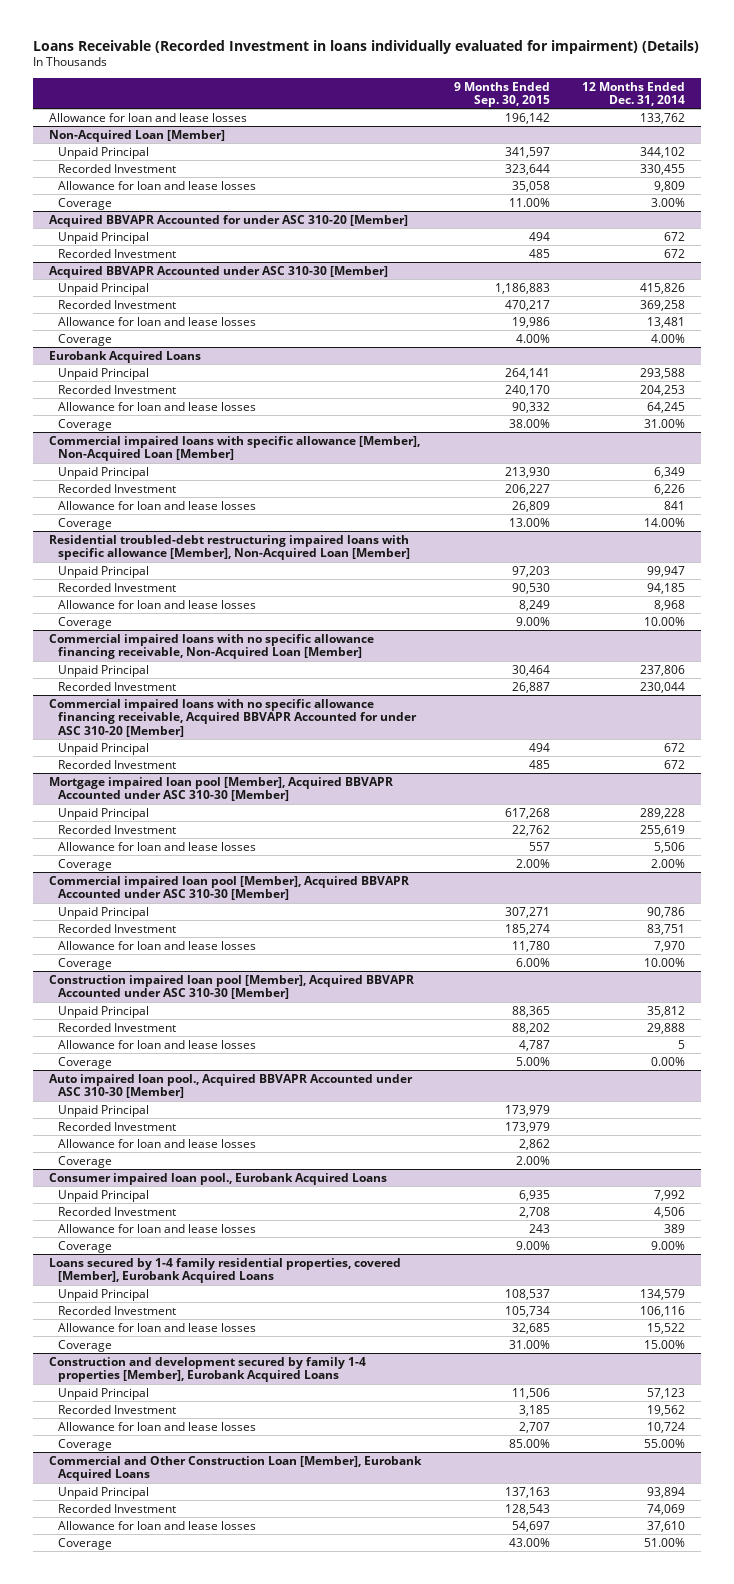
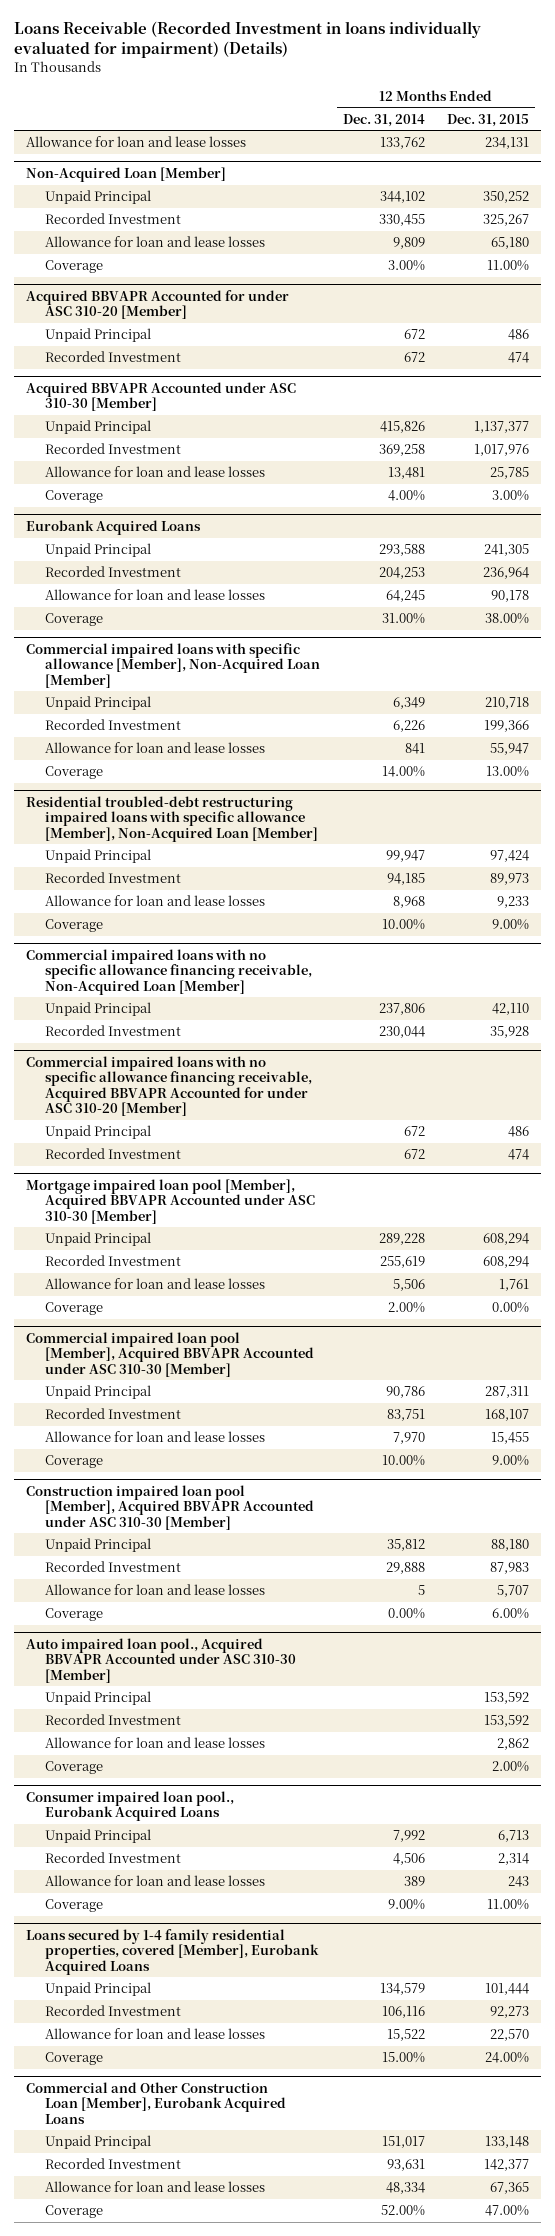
[453,81,550,108] 9 Months Ended Sep. 30, 2015 -> none
none -> [447,113,530,127] Dec. 31, 2015
[48,1356,366,1383] Construction and development secured by family 1-4 properties [Member], Eurobank Acquired Loans -> none
[58,1387,150,1400] Unpaid Principal -> none
[58,1404,177,1414] Recorded Investment -> none
[58,1421,257,1431] Allowance for loan and lease losses -> none
[58,1438,113,1451] Coverage -> none
[647,1486,686,1498] 93,894 -> [381,2136,425,2149] 151,017
[647,1503,686,1515] 74,069 -> [386,2159,425,2172] 93,631
[647,1520,686,1532] 37,610 -> [385,2182,425,2195] 48,334
[644,1537,686,1547] 51.00% -> [380,2205,425,2217] 52.00%

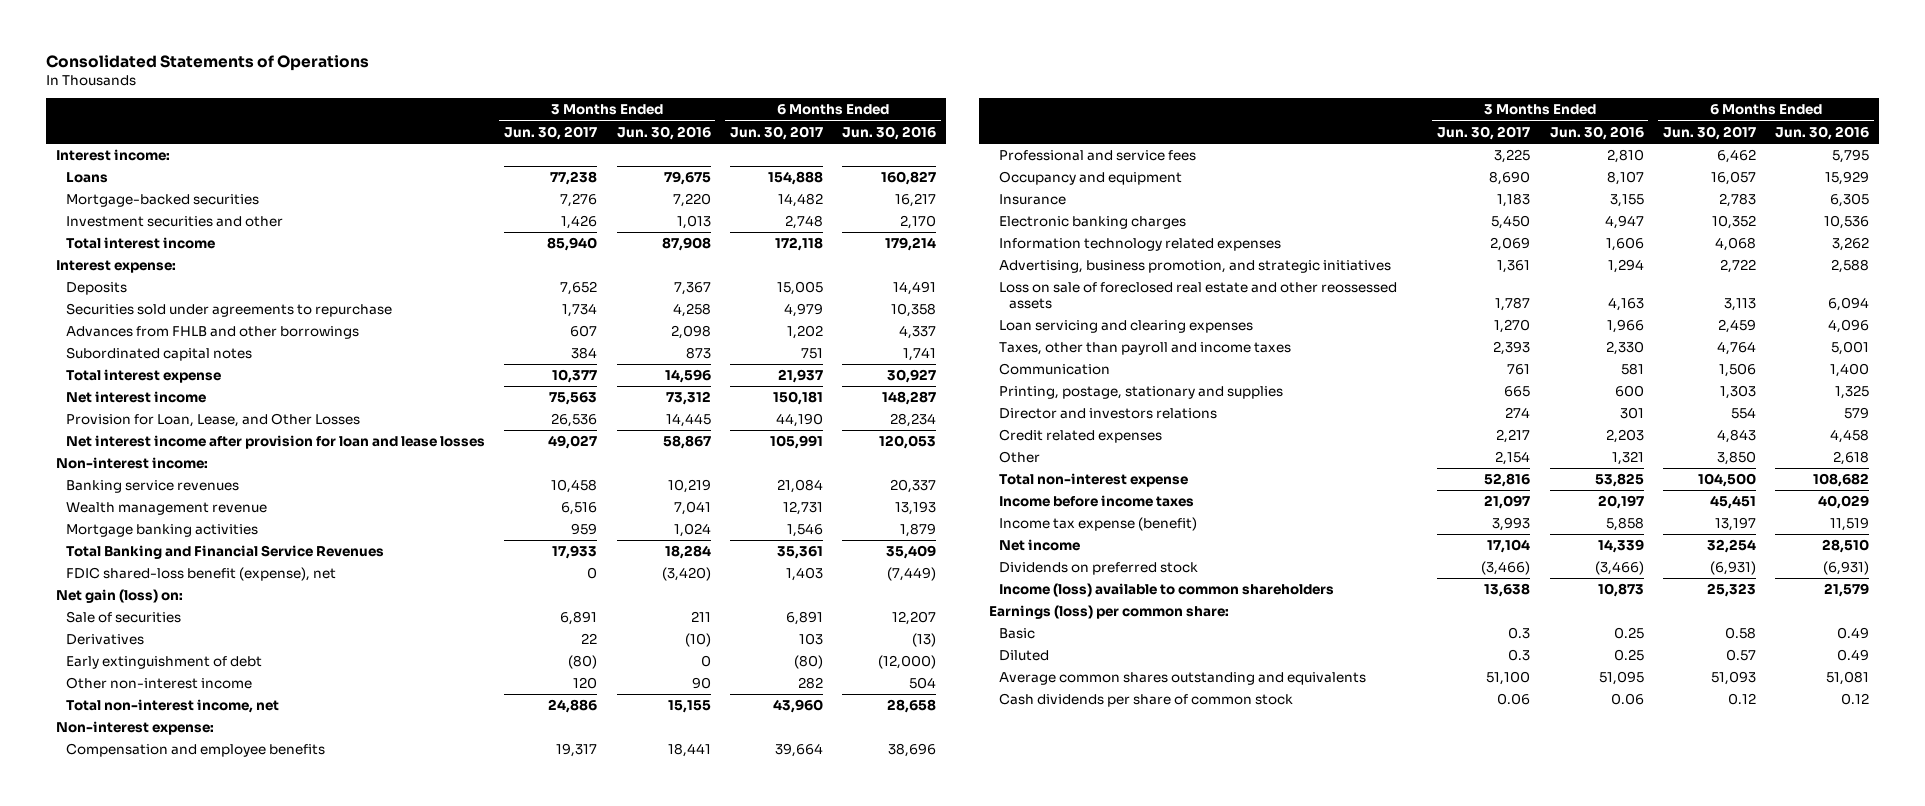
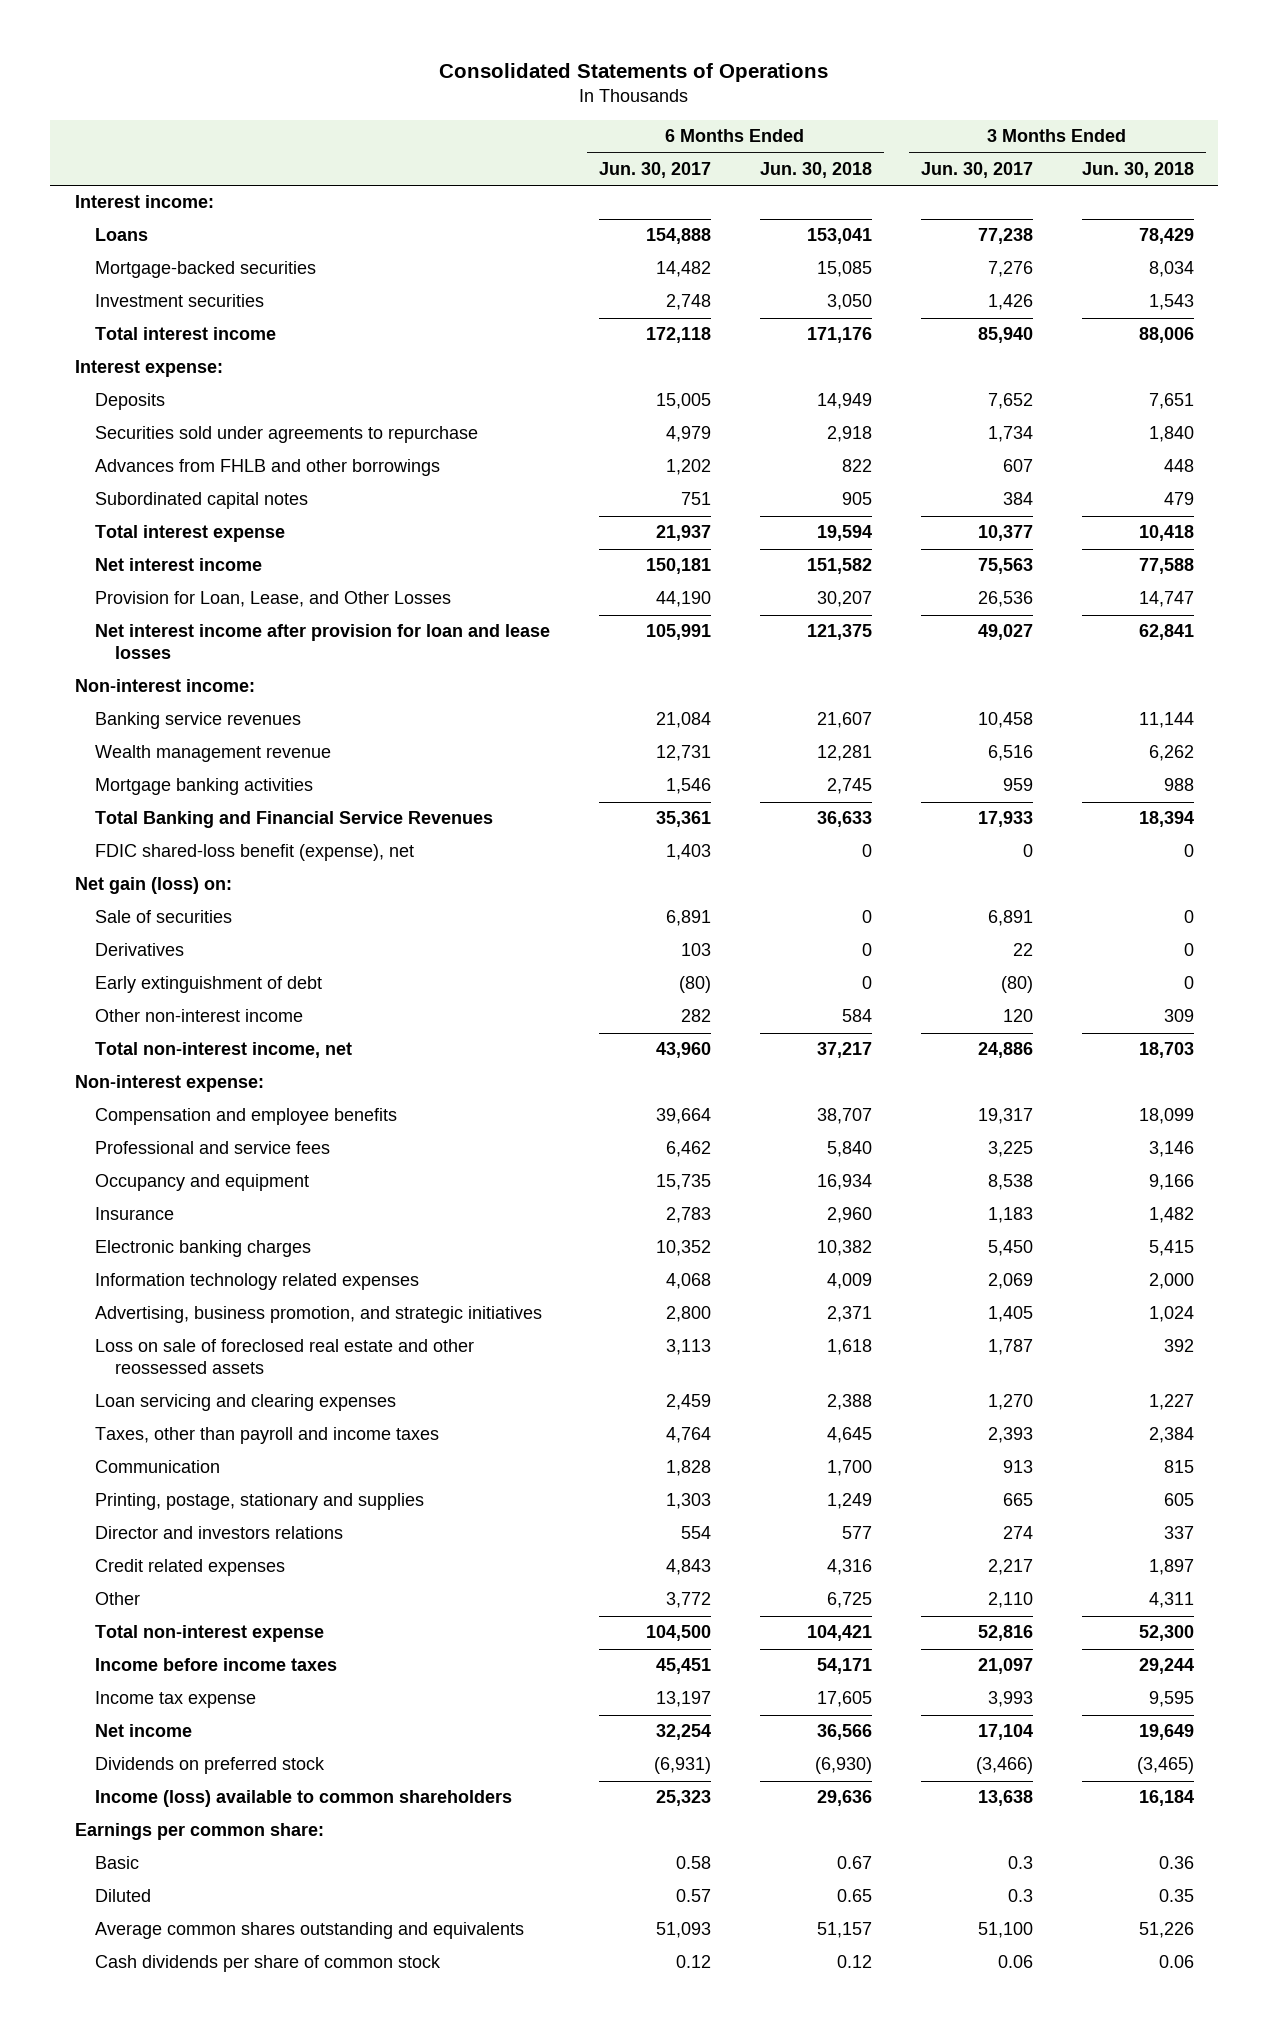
[616,125,711,140] Jun. 30, 2016 -> none
[842,125,937,140] Jun. 30, 2016 -> none
none -> [759,162,872,179] Jun. 30, 2018
none -> [1081,162,1194,179] Jun. 30, 2018
[65,216,283,228] Investment securities and other -> [94,294,264,308] Investment securities
[1489,171,1531,186] 8,690 -> [987,1174,1033,1191] 8,538
[1710,171,1756,186] 16,057 -> [655,1174,711,1191] 15,735
[1497,260,1531,274] 1,361 -> [987,1306,1033,1323] 1,405
[1719,259,1756,274] 2,722 -> [665,1306,711,1323] 2,800
[1507,364,1531,376] 761 -> [1002,1460,1033,1474] 913
[1718,363,1756,378] 1,506 -> [665,1460,711,1477] 1,828
[1495,451,1531,466] 2,154 -> [987,1592,1033,1609] 2,110
[1716,451,1756,466] 3,850 -> [665,1592,711,1609] 3,772
[998,517,1197,532] Income tax expense (benefit) -> [94,1691,256,1709] Income tax expense
[988,605,1229,620] Earnings (loss) per common share: -> [74,1823,324,1841] Earnings per common share:

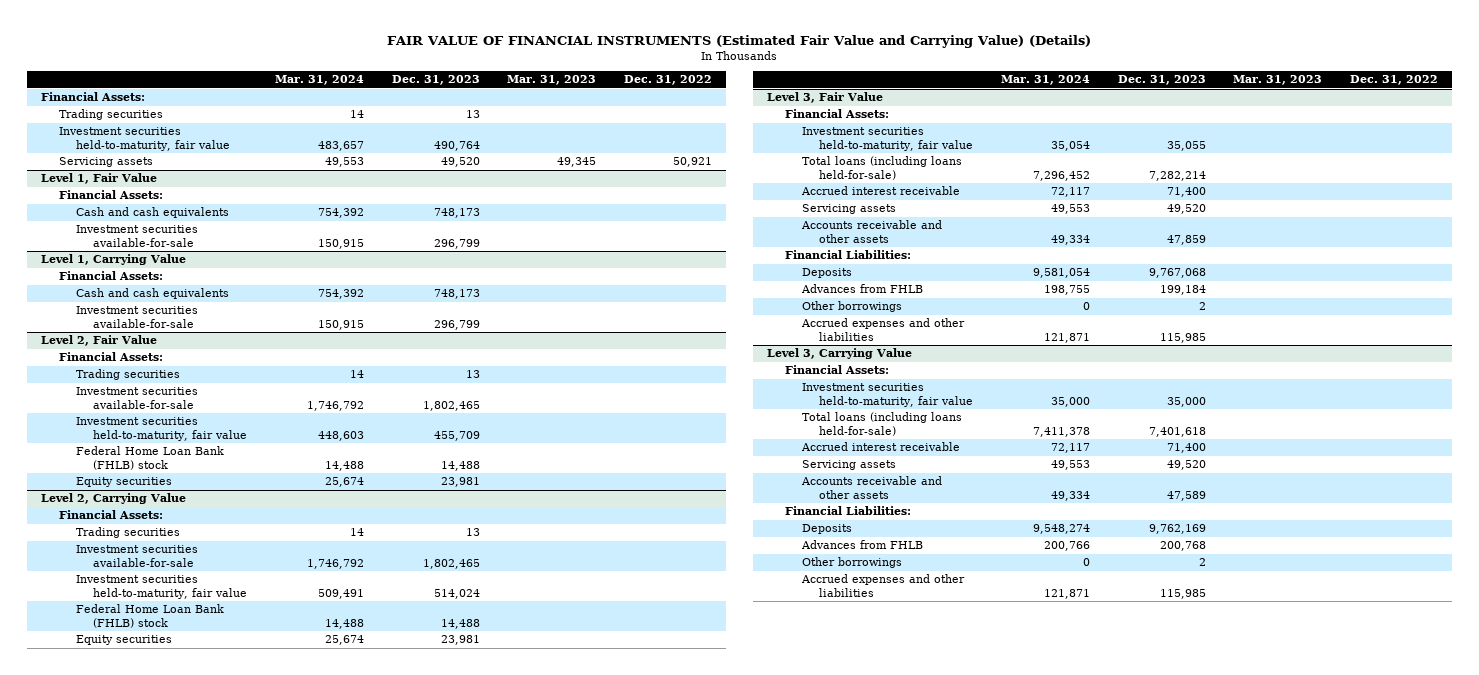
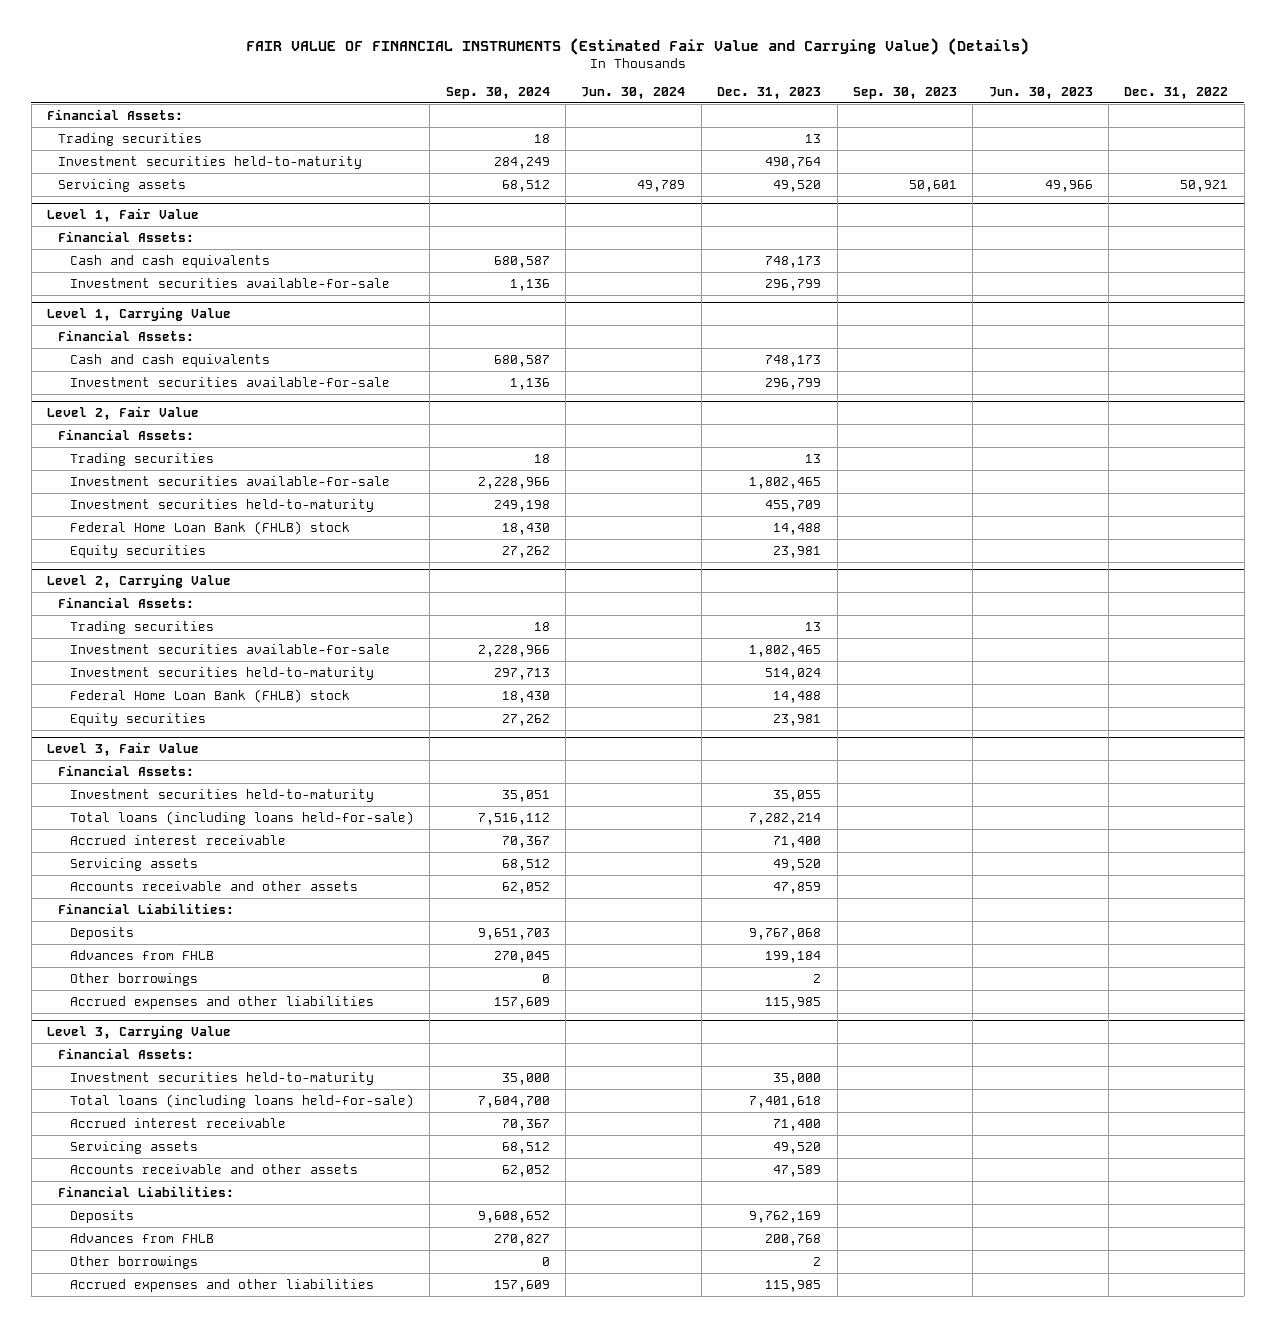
[274,75,364,86] Mar. 31, 2024 -> none
[507,75,597,86] Mar. 31, 2023 -> none
none -> [445,86,550,99] Sep. 30, 2024
none -> [581,86,686,99] Jun. 30, 2024
none -> [852,86,957,99] Sep. 30, 2023
none -> [988,86,1093,99] Jun. 30, 2023
[58,127,231,151] Investment securities held-to-maturity, fair value -> [58,155,363,169] Investment securities held-to-maturity
[76,417,248,441] Investment securities held-to-maturity, fair value -> [69,498,374,512] Investment securities held-to-maturity
[76,575,248,599] Investment securities held-to-maturity, fair value -> [69,666,374,680] Investment securities held-to-maturity
[801,127,974,151] Investment securities held-to-maturity, fair value -> [69,788,374,802] Investment securities held-to-maturity
[801,383,974,407] Investment securities held-to-maturity, fair value -> [69,1071,374,1085] Investment securities held-to-maturity

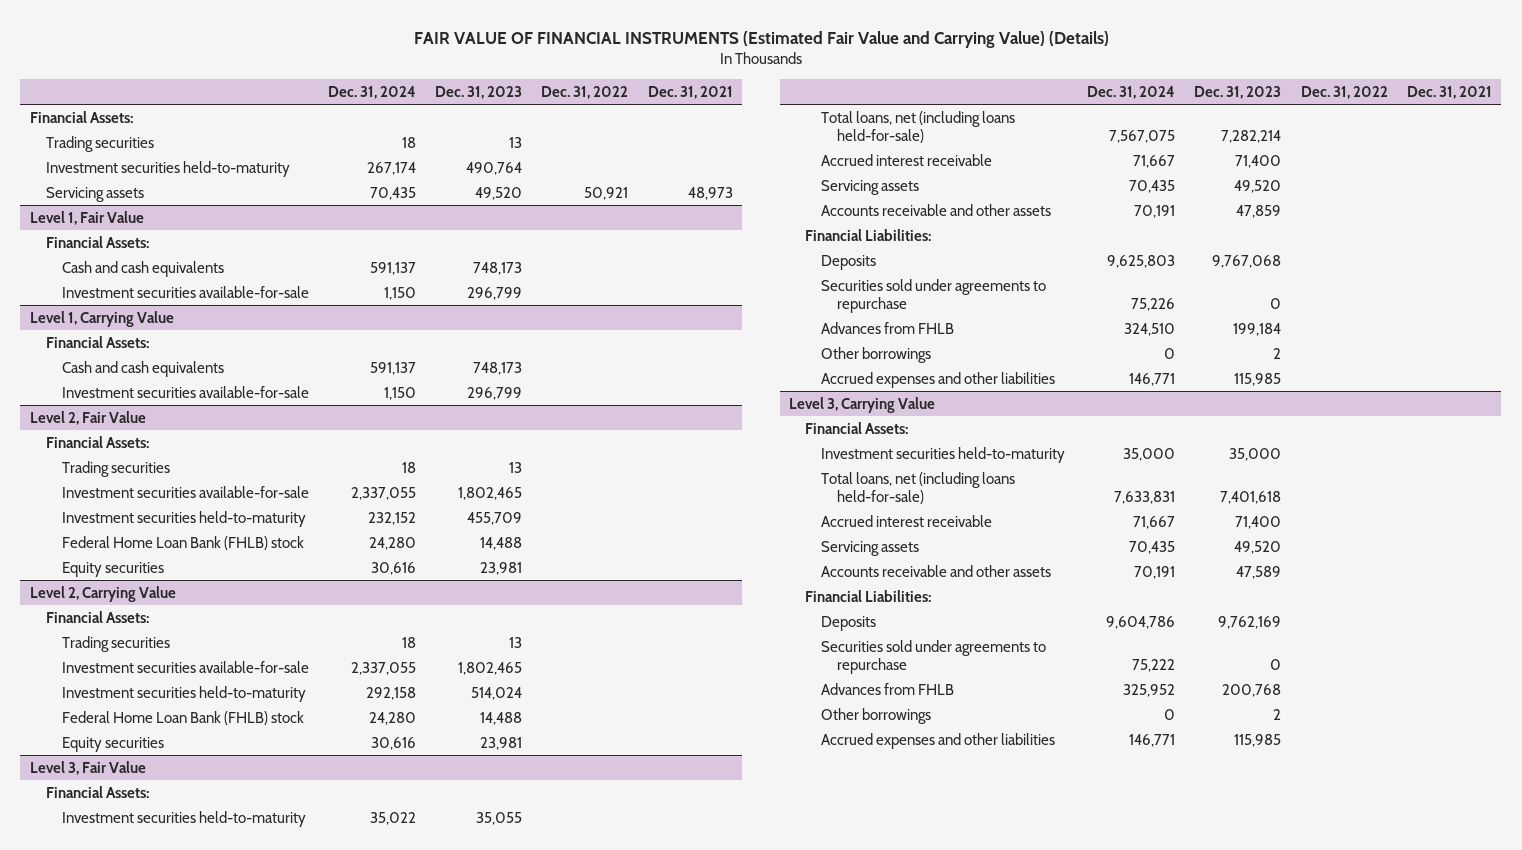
[445,86,550,99] Sep. 30, 2024 -> none
[581,86,686,99] Jun. 30, 2024 -> none
[852,86,957,99] Sep. 30, 2023 -> none
[988,86,1093,99] Jun. 30, 2023 -> none
none -> [328,85,417,99] Dec. 31, 2024
none -> [647,85,733,99] Dec. 31, 2021
[69,810,414,825] Total loans (including loans held-for-sale) -> [821,110,1016,143] Total loans, net (including loans held-for-sale)
none -> [821,278,1047,313] Securities sold under agreements to repurchase
[69,1093,414,1108] Total loans (including loans held-for-sale) -> [821,471,1016,504] Total loans, net (including loans held-for-sale)
none -> [821,639,1047,674] Securities sold under agreements to repurchase

